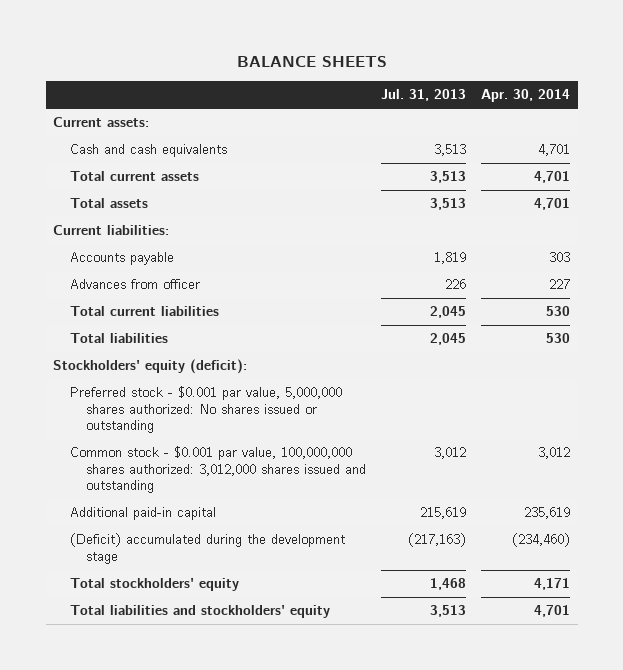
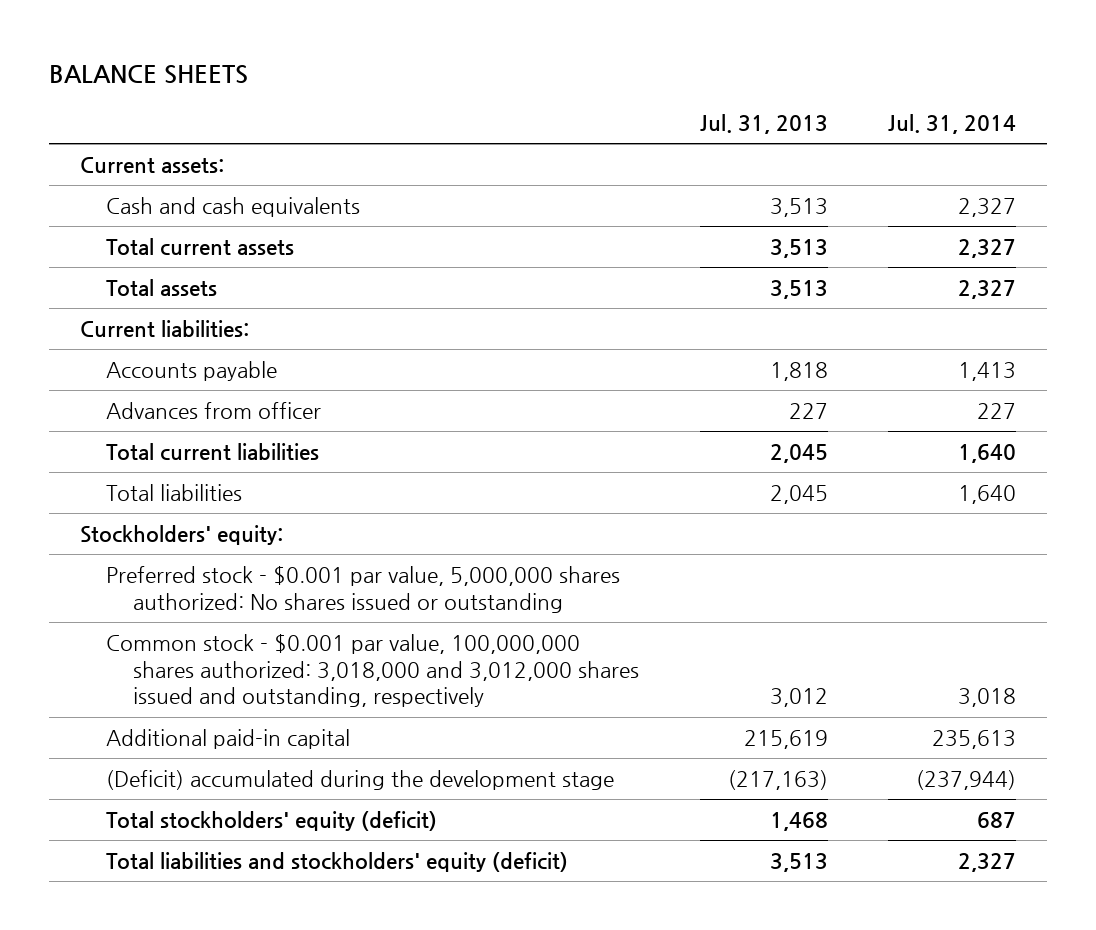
[481,89,571,103] Apr. 30, 2014 -> none
none -> [888,114,1017,135] Jul. 31, 2014
[434,252,467,265] 1,819 -> [769,361,828,381] 1,818
[445,279,467,290] 226 -> [788,402,828,419] 227
[53,359,248,375] Stockholders' equity (deficit): -> [79,524,283,545] Stockholders' equity:
[69,446,367,494] Common stock - $0.001 par value, 100,000,000 shares authorized: 3,012,000 shares issued and outstanding -> [106,633,640,708] Common stock - $0.001 par value, 100,000,000 shares authorized: 3,018,000 and 3,012,000 shares issued and outstanding, respectively
[69,578,239,592] Total stockholders' equity -> [106,810,438,831] Total stockholders' equity (deficit)
[69,605,330,619] Total liabilities and stockholders' equity -> [106,851,569,872] Total liabilities and stockholders' equity (deficit)

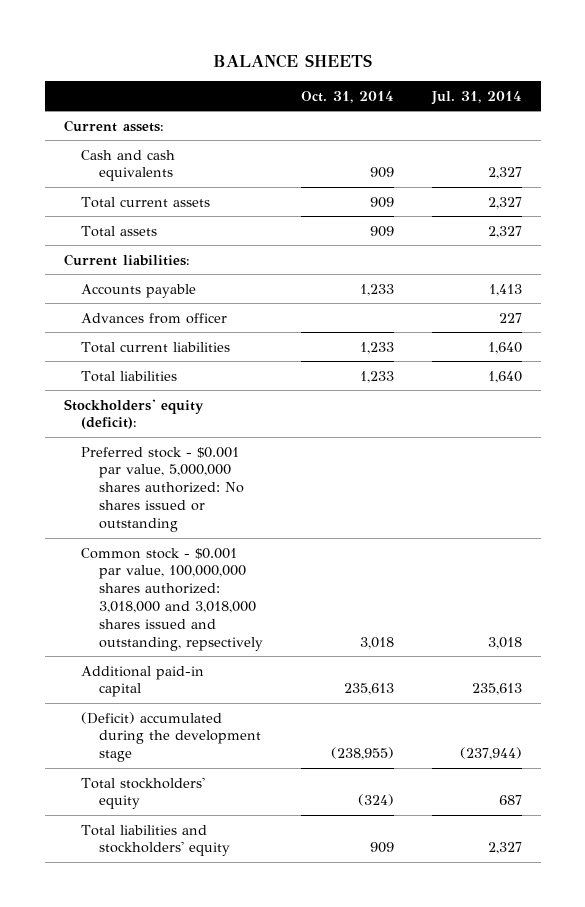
[699,114,828,135] Jul. 31, 2013 -> none
none -> [300,90,394,103] Oct. 31, 2014
[79,524,283,545] Stockholders' equity: -> [63,398,204,430] Stockholders' equity (deficit):
[106,633,640,708] Common stock - $0.001 par value, 100,000,000 shares authorized: 3,018,000 and 3,012,000 shares issued and outstanding, respectively -> [81,547,263,651] Common stock - $0.001 par value, 100,000,000 shares authorized: 3,018,000 and 3,018,000 shares issued and outstanding, repsectively
[106,810,438,831] Total stockholders' equity (deficit) -> [81,776,206,810] Total stockholders' equity
[106,851,569,872] Total liabilities and stockholders' equity (deficit) -> [81,824,230,857] Total liabilities and stockholders' equity

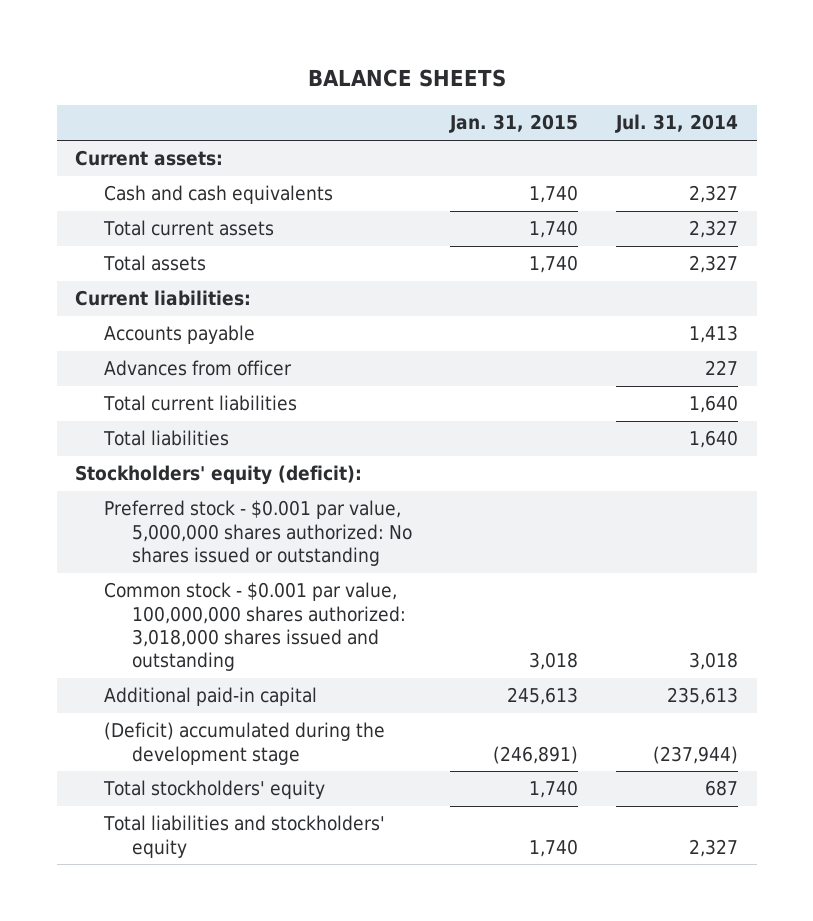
[300,90,394,103] Oct. 31, 2014 -> none
none -> [448,114,578,134] Jan. 31, 2015
[81,547,263,651] Common stock - $0.001 par value, 100,000,000 shares authorized: 3,018,000 and 3,018,000 shares issued and outstanding, repsectively -> [103,582,407,672] Common stock - $0.001 par value, 100,000,000 shares authorized: 3,018,000 shares issued and outstanding

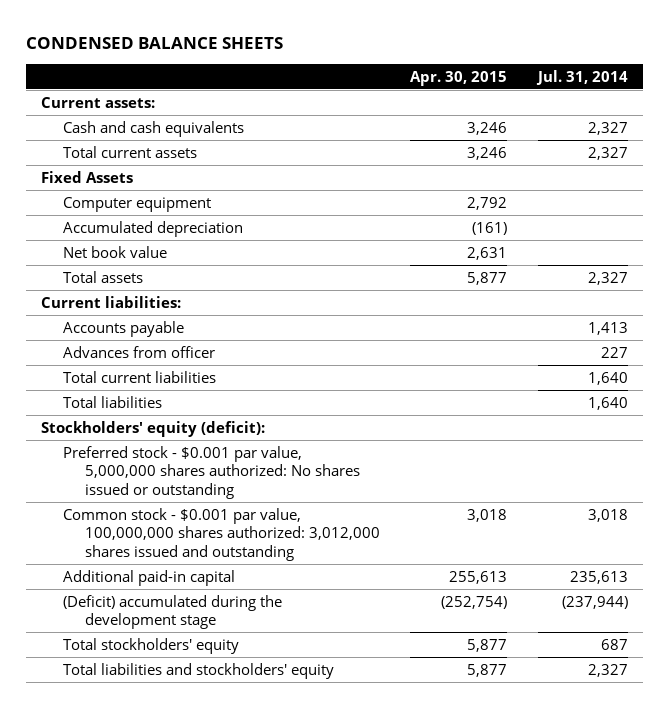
[307,68,506,87] BALANCE SHEETS -> [25,36,283,49] CONDENSED BALANCE SHEETS
[448,114,578,134] Jan. 31, 2015 -> none
none -> [410,70,508,86] Apr. 30, 2015
none -> [41,170,134,183] Fixed Assets
none -> [63,196,212,212] Computer equipment
none -> [63,220,244,237] Accumulated depreciation
none -> [63,245,168,258] Net book value
[103,582,407,672] Common stock - $0.001 par value, 100,000,000 shares authorized: 3,018,000 shares issued and outstanding -> [63,507,380,561] Common stock - $0.001 par value, 100,000,000 shares authorized: 3,012,000 shares issued and outstanding

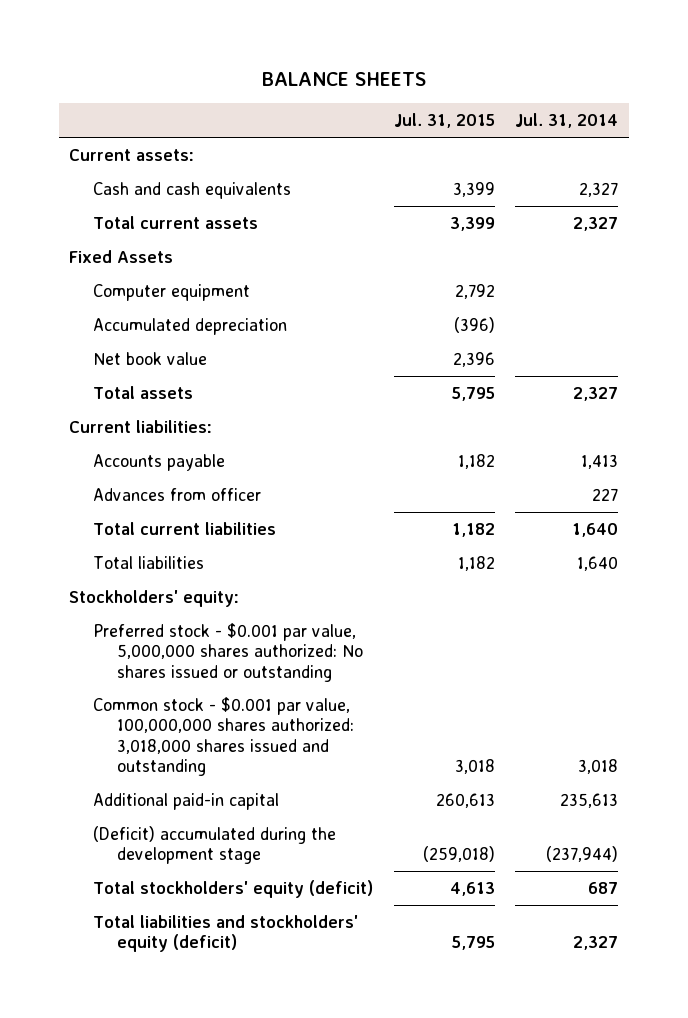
[25,36,283,49] CONDENSED BALANCE SHEETS -> [261,71,426,86] BALANCE SHEETS
[410,70,508,86] Apr. 30, 2015 -> none
none -> [393,113,495,129] Jul. 31, 2015
[41,420,266,437] Stockholders' equity (deficit): -> [69,589,240,607] Stockholders' equity:
[63,507,380,561] Common stock - $0.001 par value, 100,000,000 shares authorized: 3,012,000 shares issued and outstanding -> [93,696,354,776] Common stock - $0.001 par value, 100,000,000 shares authorized: 3,018,000 shares issued and outstanding
[63,637,240,654] Total stockholders' equity -> [93,879,374,898] Total stockholders' equity (deficit)
[63,662,335,679] Total liabilities and stockholders' equity -> [93,914,359,953] Total liabilities and stockholders' equity (deficit)

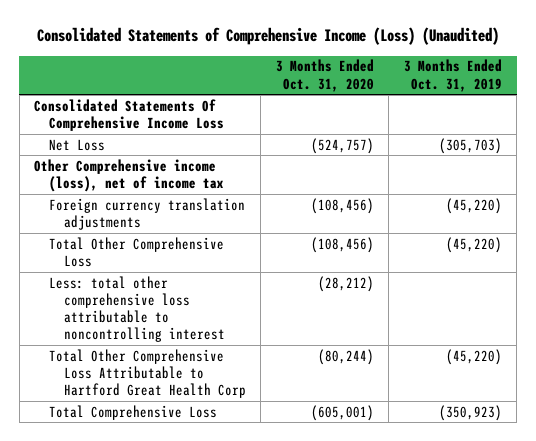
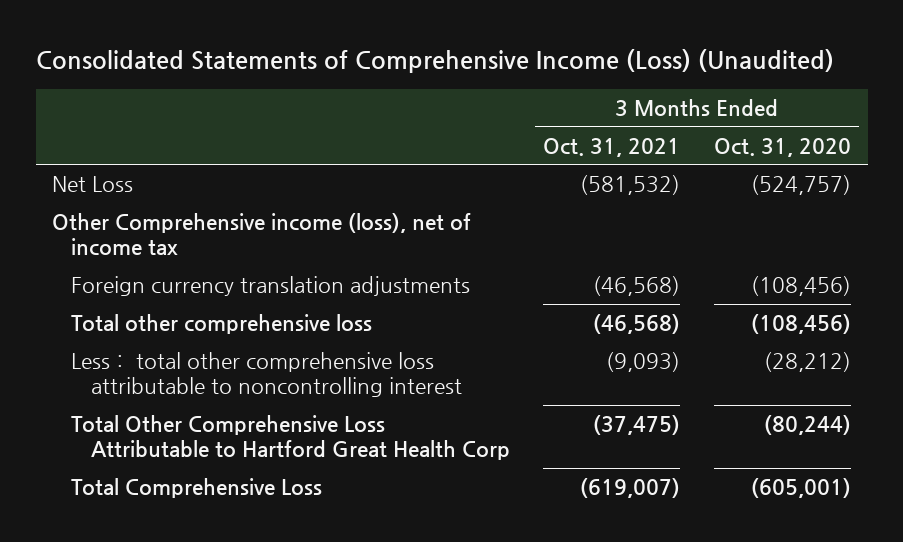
[403,59,502,92] 3 Months Ended Oct. 31, 2019 -> none
none -> [543,137,681,157] Oct. 31, 2021
[34,98,225,131] Consolidated Statements Of Comprehensive Income Loss -> none
[49,236,225,267] Total Other Comprehensive Loss -> [71,314,373,335] Total other comprehensive loss
[49,275,225,343] Less: total other comprehensive loss attributable to noncontrolling interest -> [71,352,462,398] Less： total other comprehensive loss attributable to noncontrolling interest

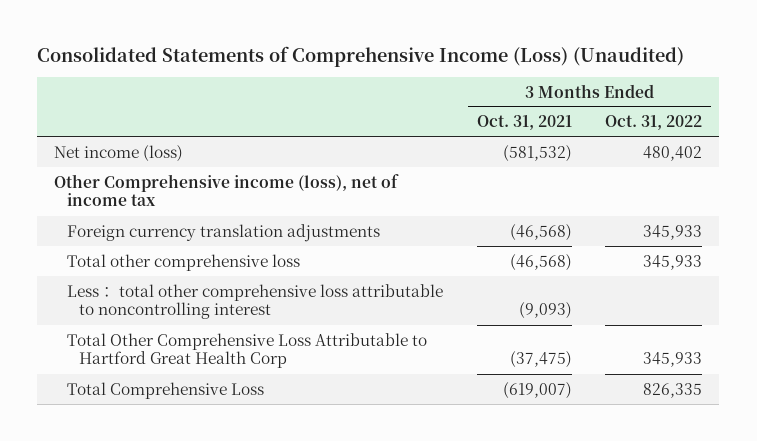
[713,137,851,157] Oct. 31, 2020 -> none
none -> [605,115,703,131] Oct. 31, 2022
[52,176,134,193] Net Loss -> [54,144,184,162] Net income (loss)

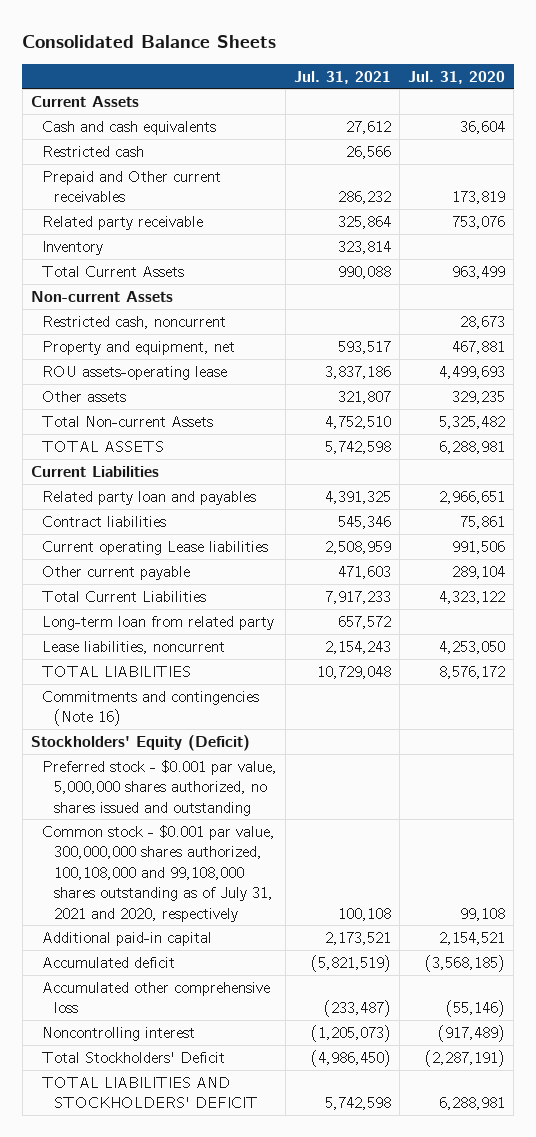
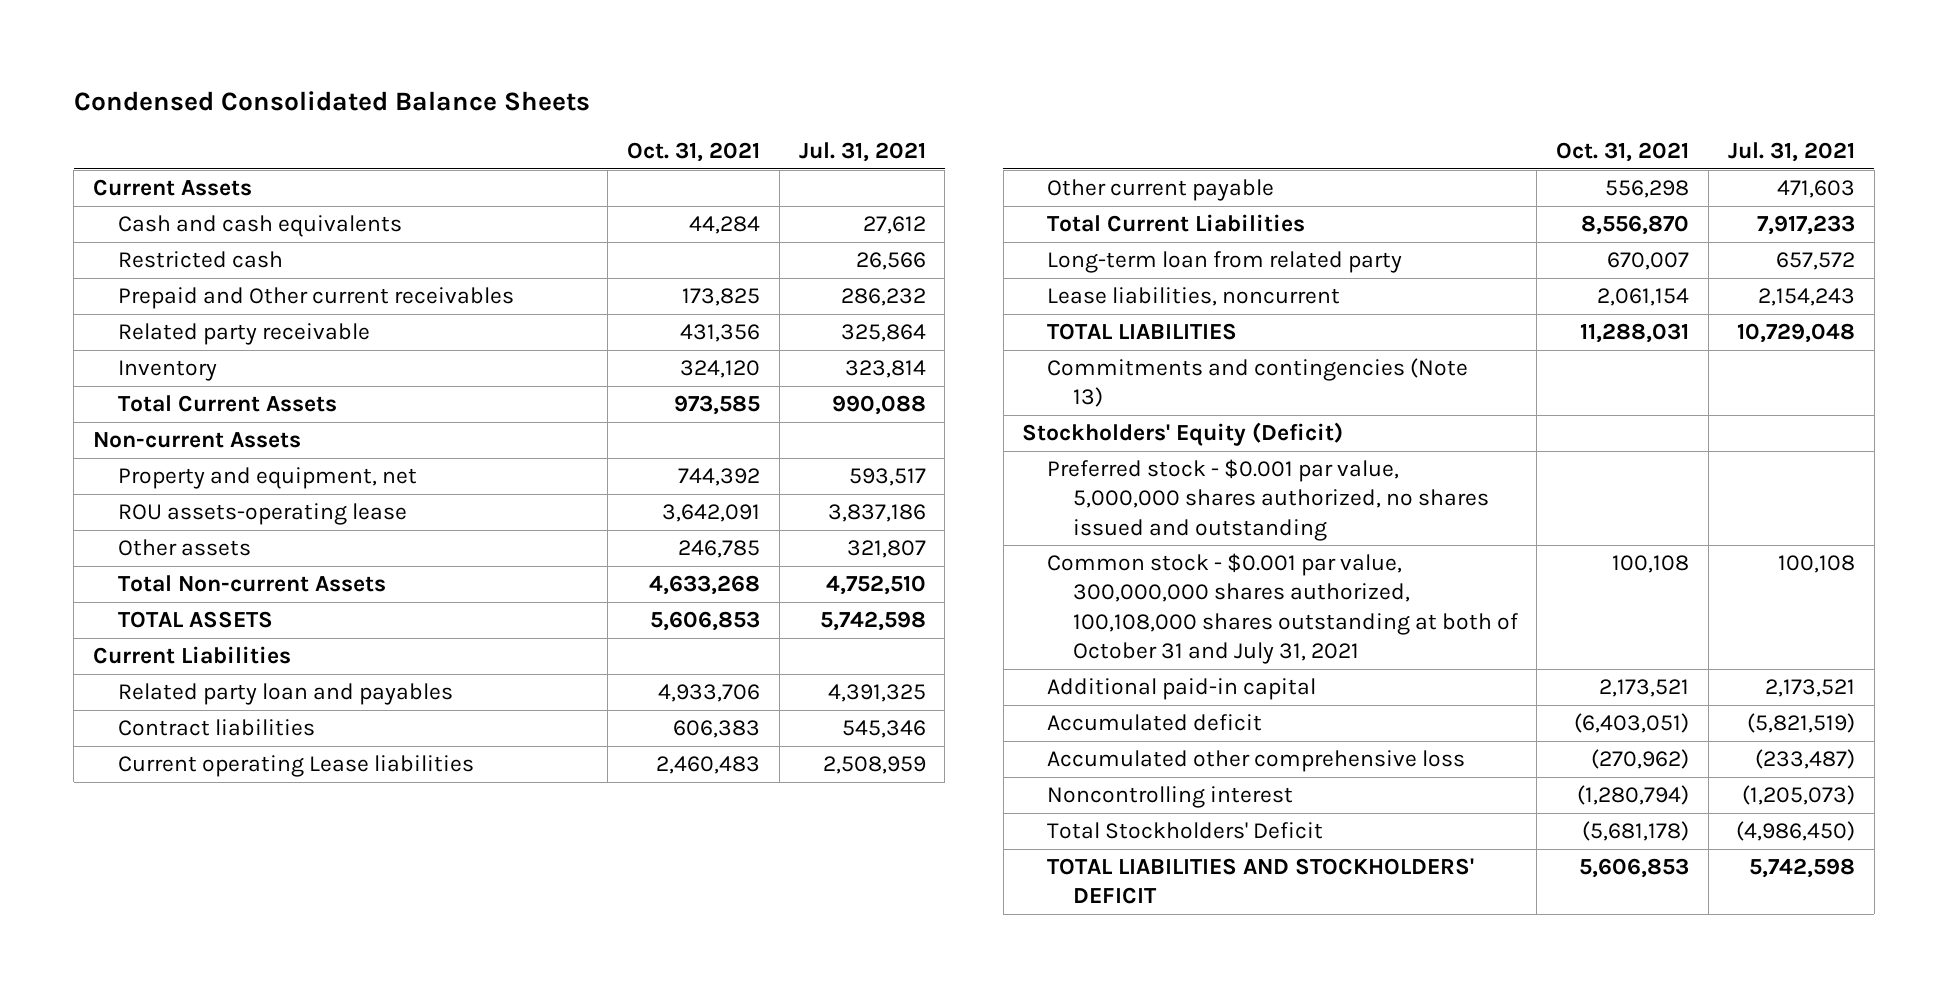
[22,34,277,48] Consolidated Balance Sheets -> [73,91,590,112] Condensed Consolidated Balance Sheets
[408,70,506,84] Jul. 31, 2020 -> none
none -> [627,142,761,163] Oct. 31, 2021
[42,315,227,329] Restricted cash, noncurrent -> none
[42,690,260,727] Commitments and contingencies (Note 16) -> [1047,358,1469,408] Commitments and contingencies (Note 13)
[42,824,276,922] Common stock - $0.001 par value, 300,000,000 shares authorized, 100,108,000 and 99,108,000 shares outstanding as of July 31, 2021 and 2020, respectively -> [1047,553,1518,665] Common stock - $0.001 par value, 300,000,000 shares authorized, 100,108,000 shares outstanding at both of October 31 and July 31, 2021

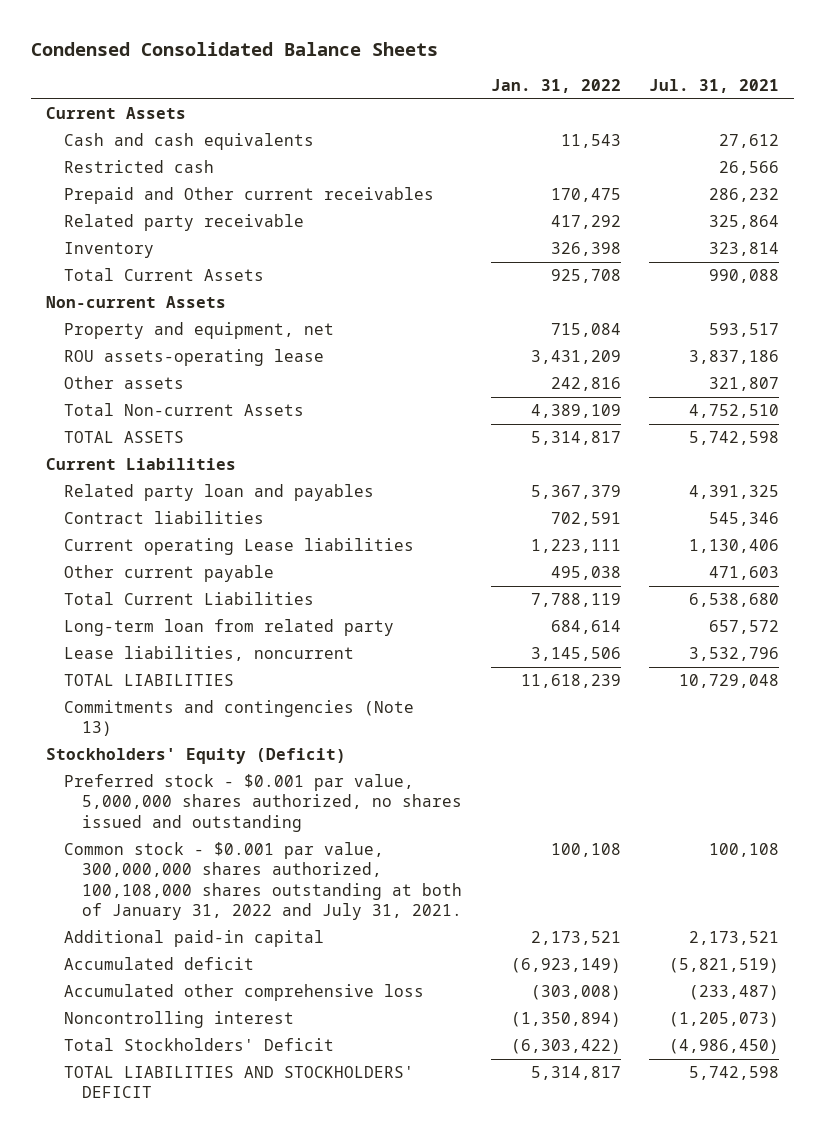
[627,142,761,163] Oct. 31, 2021 -> none
none -> [490,79,621,94] Jan. 31, 2022
[822,756,926,775] 2,508,959 -> [689,539,780,554] 1,130,406
[1756,215,1855,236] 7,917,233 -> [689,593,780,608] 6,538,680
[1757,288,1855,307] 2,154,243 -> [689,647,780,662] 3,532,796
[1047,553,1518,665] Common stock - $0.001 par value, 300,000,000 shares authorized, 100,108,000 shares outstanding at both of October 31 and July 31, 2021 -> [63,842,462,921] Common stock - $0.001 par value, 300,000,000 shares authorized, 100,108,000 shares outstanding at both of January 31, 2022 and July 31, 2021.

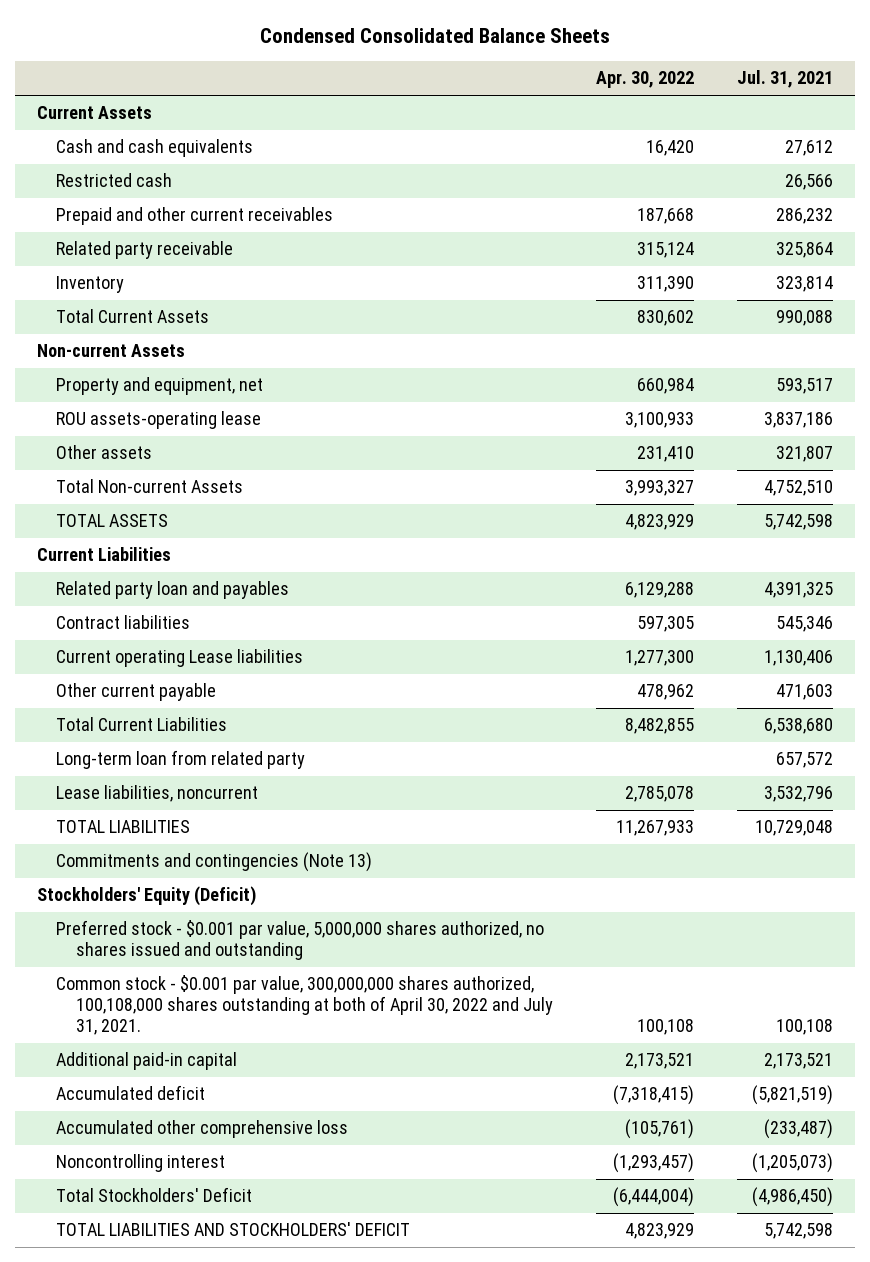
[490,79,621,94] Jan. 31, 2022 -> none
none -> [596,71,695,89] Apr. 30, 2022
[63,187,434,205] Prepaid and Other current receivables -> [56,207,334,226] Prepaid and other current receivables
[63,842,462,921] Common stock - $0.001 par value, 300,000,000 shares authorized, 100,108,000 shares outstanding at both of January 31, 2022 and July 31, 2021. -> [56,975,553,1036] Common stock - $0.001 par value, 300,000,000 shares authorized, 100,108,000 shares outstanding at both of April 30, 2022 and July 31, 2021.

